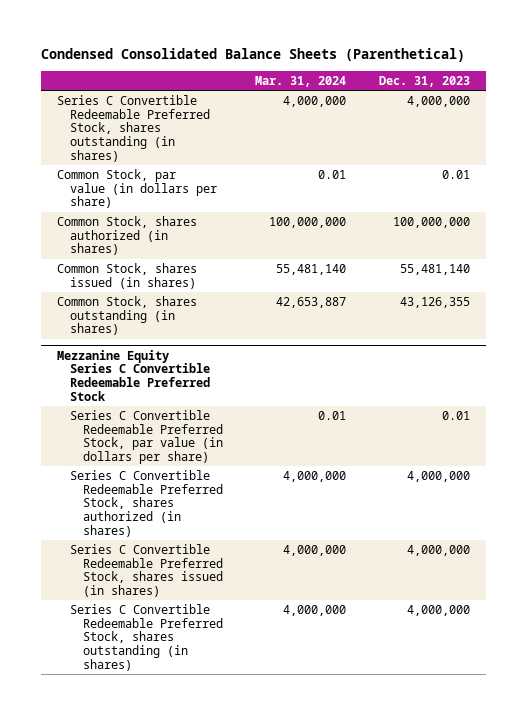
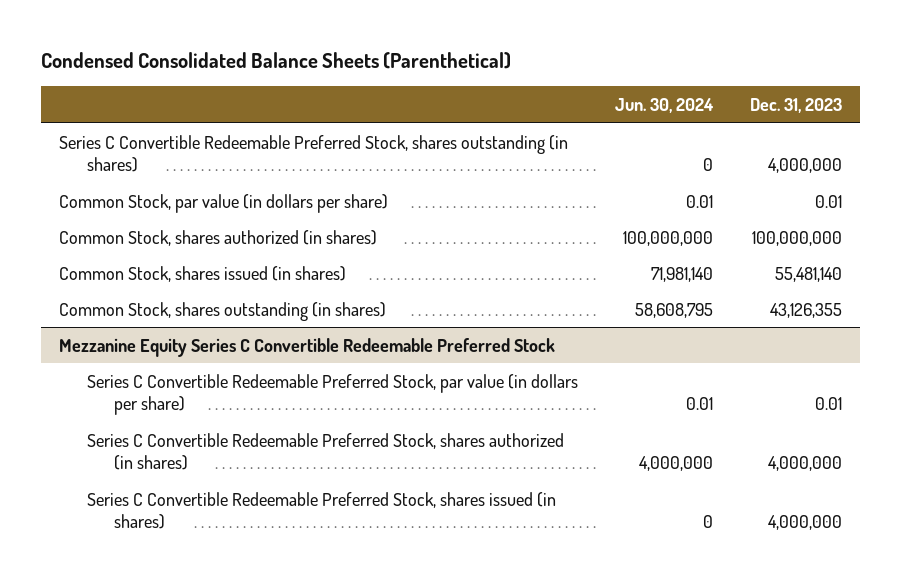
[255,76,347,88] Mar. 31, 2024 -> none
none -> [614,97,714,113] Jun. 30, 2024
[69,603,223,671] Series C Convertible Redeemable Preferred Stock, shares outstanding (in shares) -> none

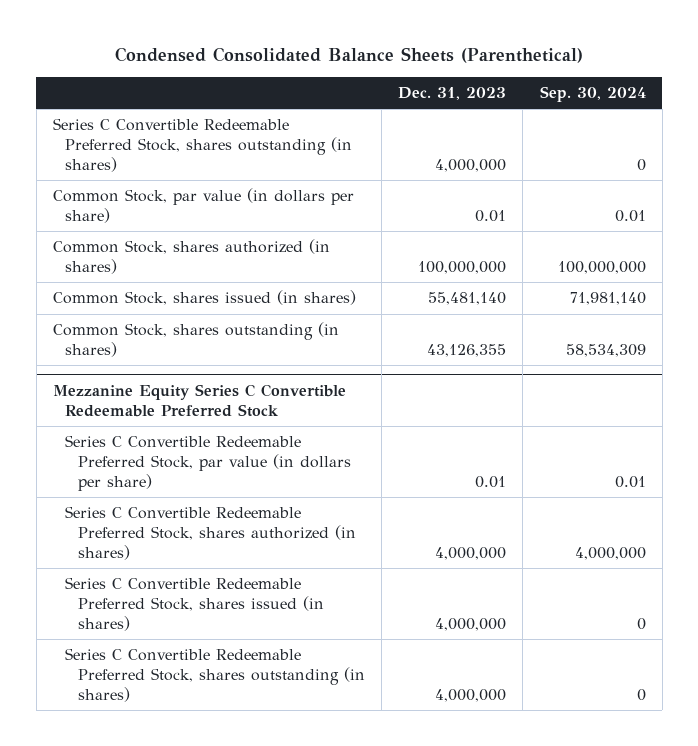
[614,97,714,113] Jun. 30, 2024 -> none
none -> [539,85,646,102] Sep. 30, 2024
none -> [65,648,366,702] Series C Convertible Redeemable Preferred Stock, shares outstanding (in shares)

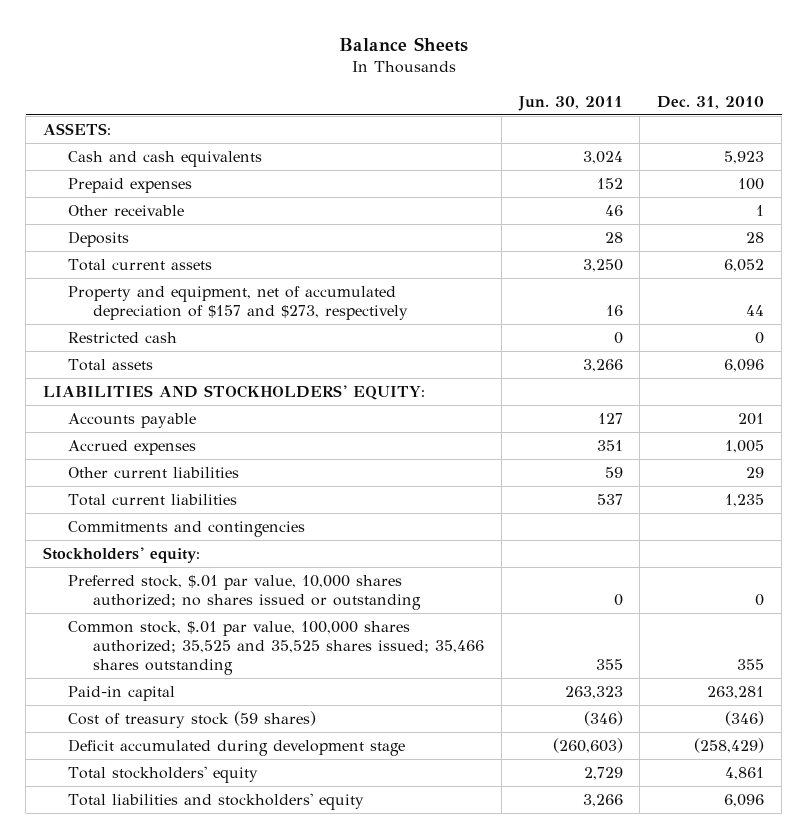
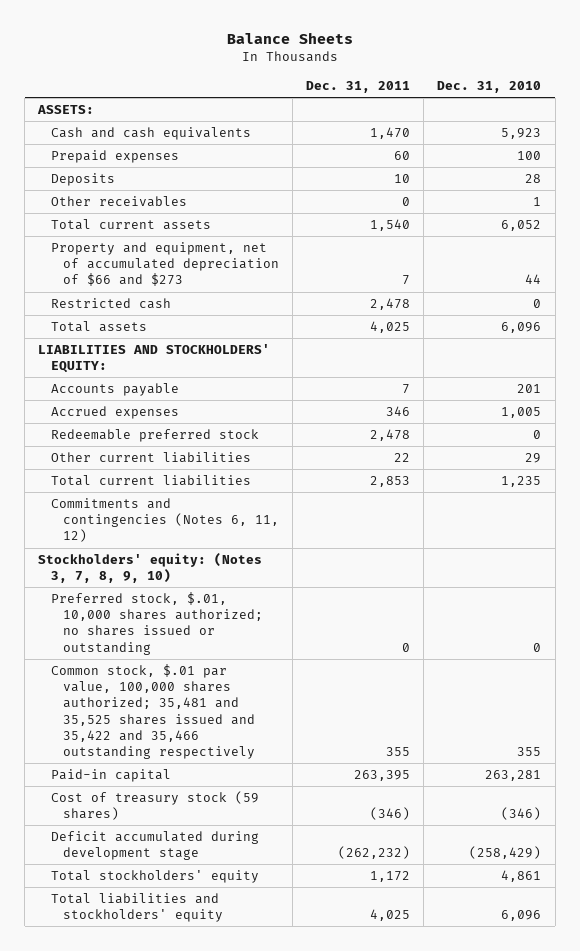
[517,96,623,112] Jun. 30, 2011 -> none
none -> [306,80,411,93] Dec. 31, 2011
[68,204,185,216] Other receivable -> none
none -> [50,195,187,207] Other receivables
[68,285,409,320] Property and equipment, net of accumulated depreciation of $157 and $273, respectively -> [50,241,279,287] Property and equipment, net of accumulated depreciation of $66 and $273
none -> [50,428,259,442] Redeemable preferred stock
[68,520,306,537] Commitments and contingencies -> [50,497,279,543] Commitments and contingencies (Notes 6, 11, 12)
[43,546,201,563] Stockholders' equity: -> [38,552,263,584] Stockholders' equity: (Notes 3, 7, 8, 9, 10)
[68,574,422,610] Preferred stock, $.01 par value, 10,000 shares authorized; no shares issued or outstanding -> [50,591,263,655] Preferred stock, $.01, 10,000 shares authorized; no shares issued or outstanding
[68,620,485,675] Common stock, $.01 par value, 100,000 shares authorized; 35,525 and 35,525 shares issued; 35,466 shares outstanding -> [50,663,255,759] Common stock, $.01 par value, 100,000 shares authorized; 35,481 and 35,525 shares issued and 35,422 and 35,466 outstanding respectively

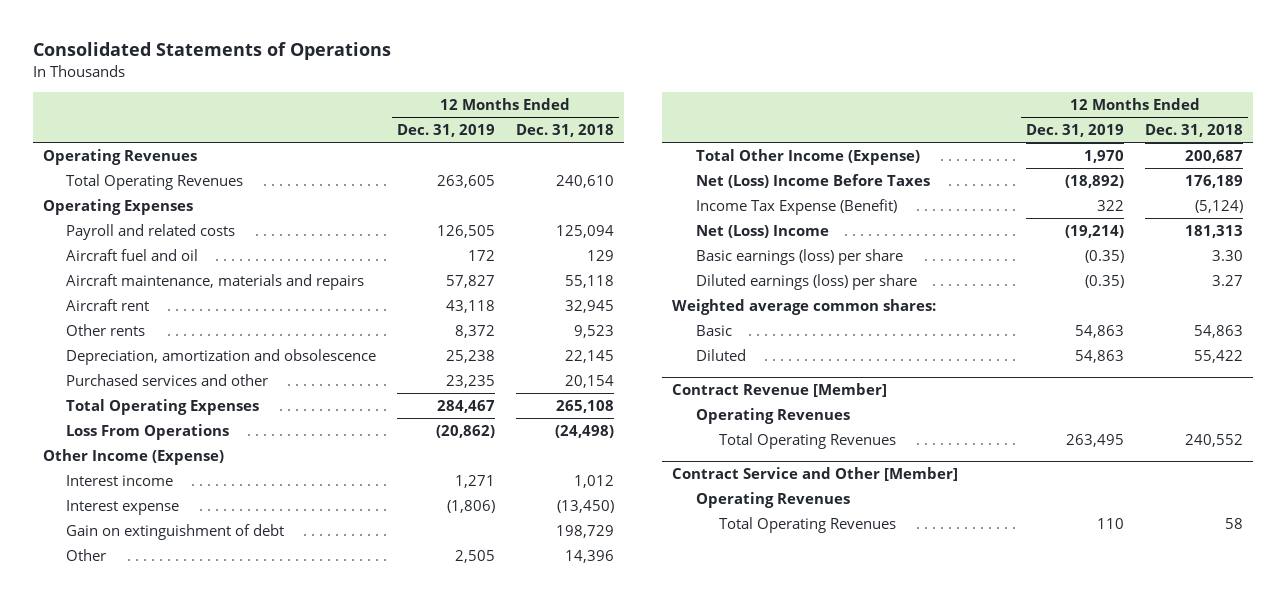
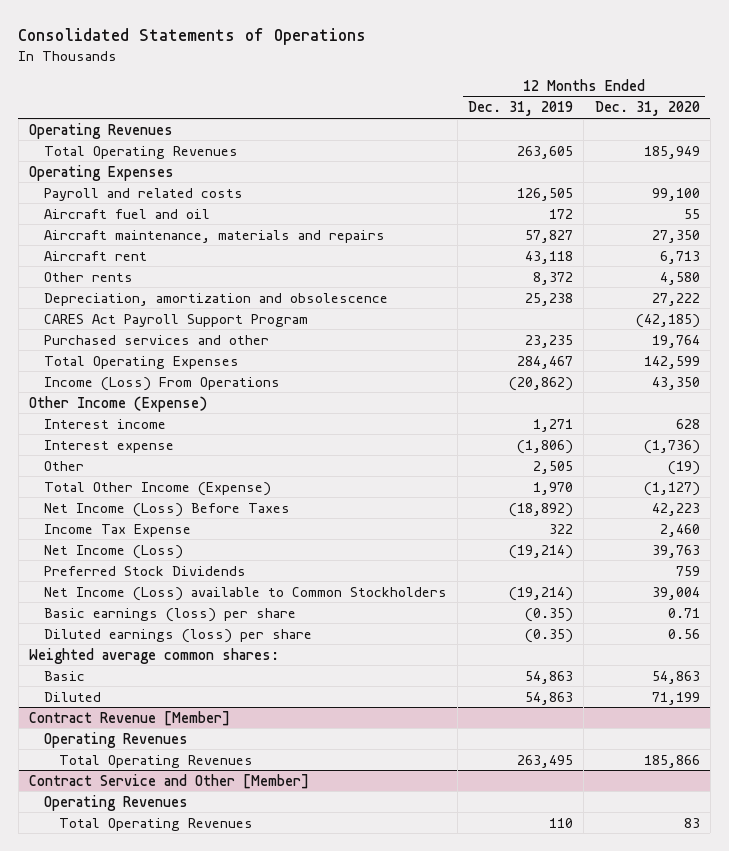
[515,123,614,137] Dec. 31, 2018 -> none
none -> [594,101,700,117] Dec. 31, 2020
none -> [43,313,308,327] CARES Act Payroll Support Program
[66,423,230,440] Loss From Operations -> [43,376,280,391] Income (Loss) From Operations
[66,523,285,540] Gain on extinguishment of debt -> none
[695,173,930,188] Net (Loss) Income Before Taxes -> [43,502,290,517] Net Income (Loss) Before Taxes
[695,198,897,215] Income Tax Expense (Benefit) -> [43,523,191,537] Income Tax Expense
[695,224,829,238] Net (Loss) Income -> [43,544,183,559] Net Income (Loss)
none -> [43,565,246,576] Preferred Stock Dividends
none -> [43,586,447,601] Net Income (Loss) available to Common Stockholders

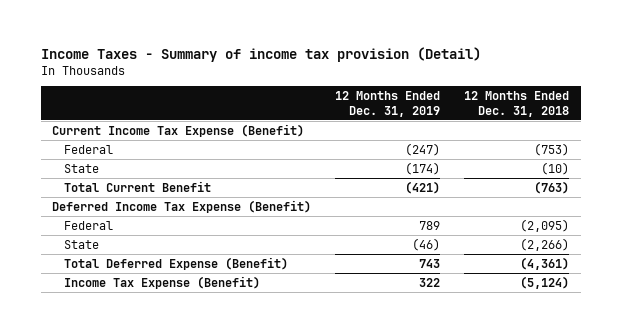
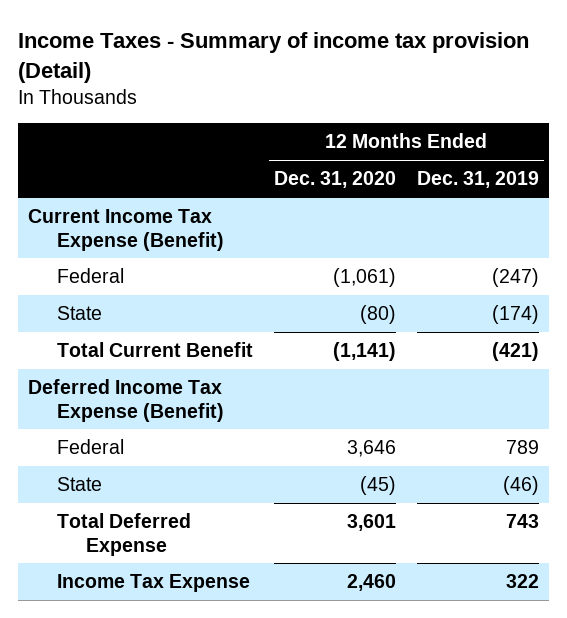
[463,91,569,117] 12 Months Ended Dec. 31, 2018 -> none
none -> [273,171,396,189] Dec. 31, 2020
[63,256,288,270] Total Deferred Expense (Benefit) -> [57,513,192,556] Total Deferred Expense
[63,275,260,289] Income Tax Expense (Benefit) -> [57,574,251,593] Income Tax Expense

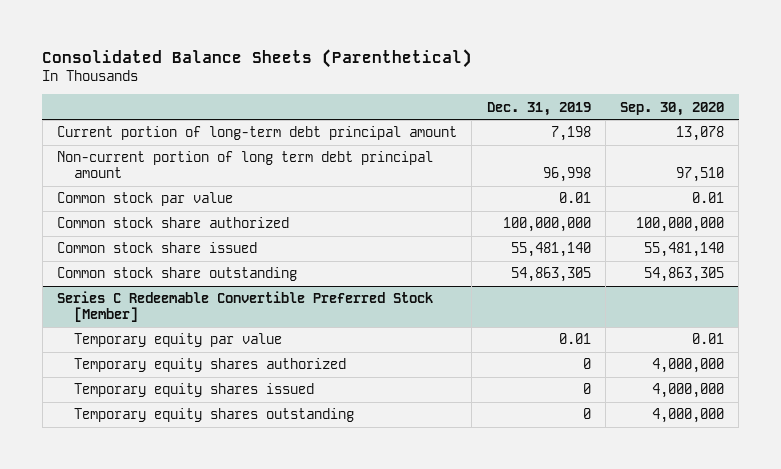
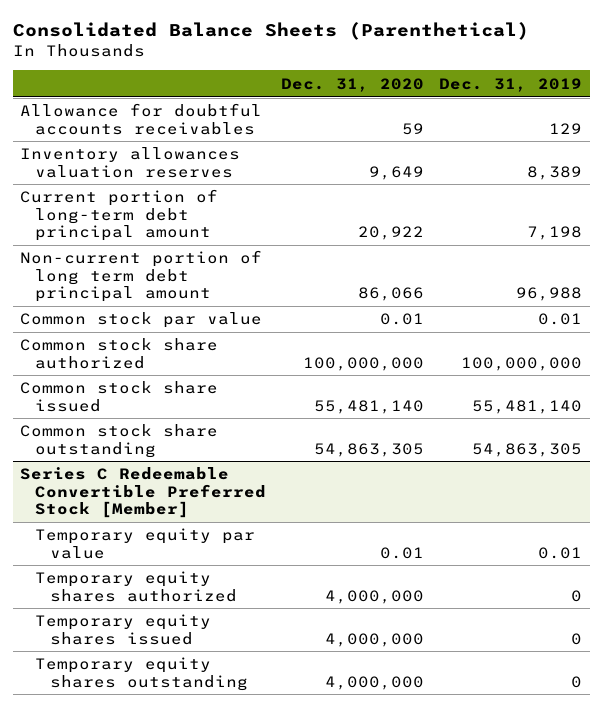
[620,101,725,116] Sep. 30, 2020 -> none
none -> [281,77,425,92] Dec. 31, 2020
none -> [20,103,263,135] Allowance for doubtful accounts receivables
none -> [20,147,241,178] Inventory allowances valuation reserves
[542,167,591,183] 96,998 -> [516,286,583,301] 96,988

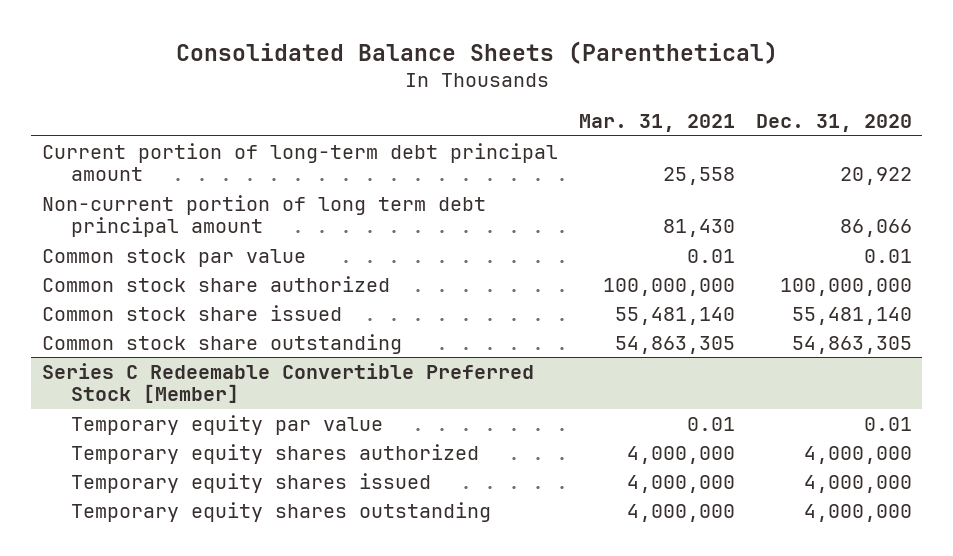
[439,77,583,92] Dec. 31, 2019 -> none
none -> [578,114,735,133] Mar. 31, 2021
[20,103,263,135] Allowance for doubtful accounts receivables -> none
[20,147,241,178] Inventory allowances valuation reserves -> none

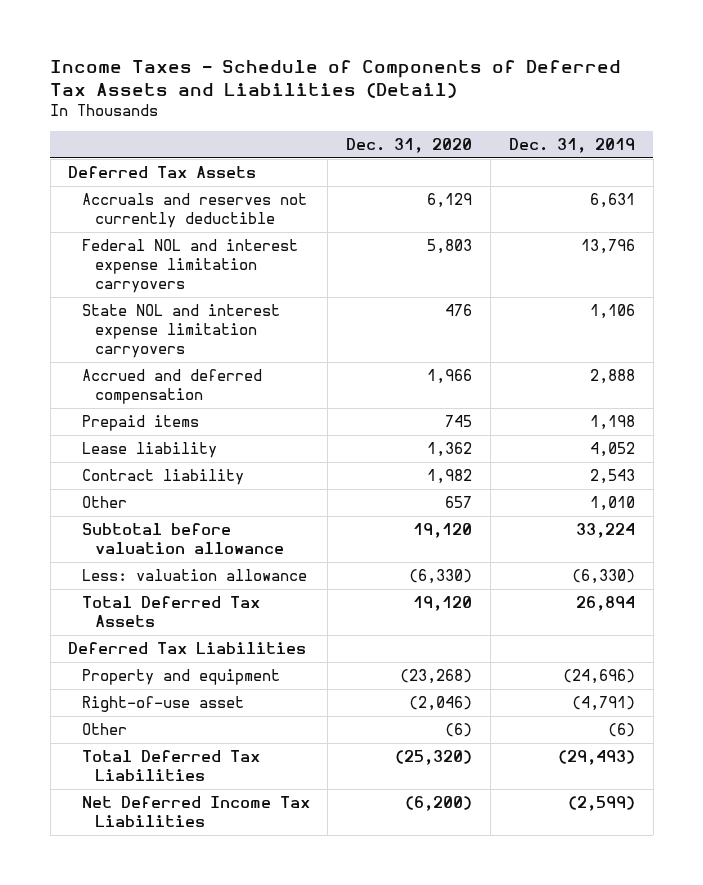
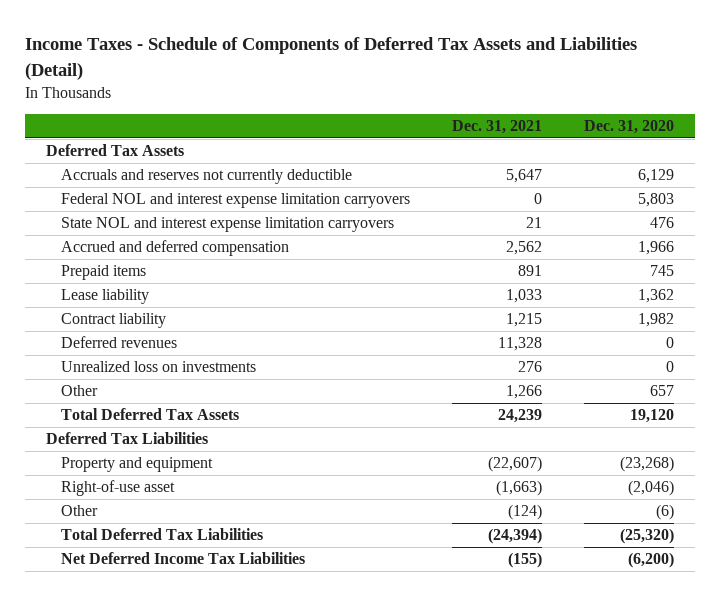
[508,137,635,153] Dec. 31, 2019 -> none
none -> [451,120,542,135] Dec. 31, 2021
none -> [60,336,177,349] Deferred revenues
none -> [60,361,256,373] Unrealized loss on investments
[81,522,284,554] Subtotal before valuation allowance -> none
[81,568,307,581] Less: valuation allowance -> none

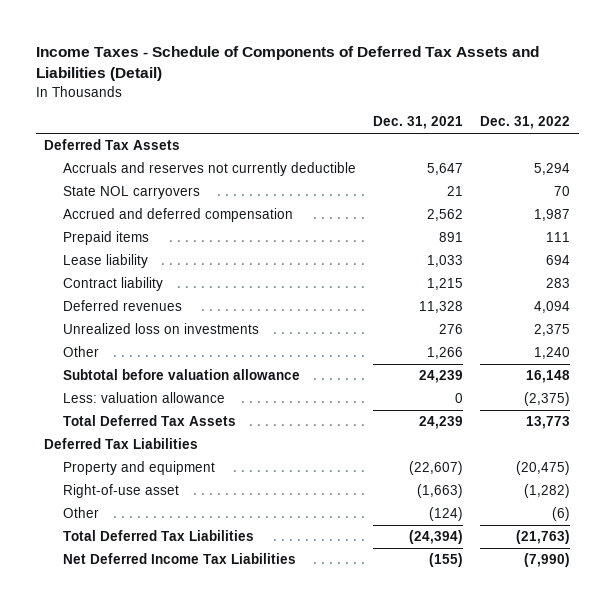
[583,120,674,135] Dec. 31, 2020 -> none
none -> [480,116,571,130] Dec. 31, 2022
[60,193,410,209] Federal NOL and interest expense limitation carryovers -> none
[60,217,394,233] State NOL and interest expense limitation carryovers -> [63,186,201,200] State NOL carryovers
none -> [63,369,301,381] Subtotal before valuation allowance
none -> [63,392,226,404] Less: valuation allowance

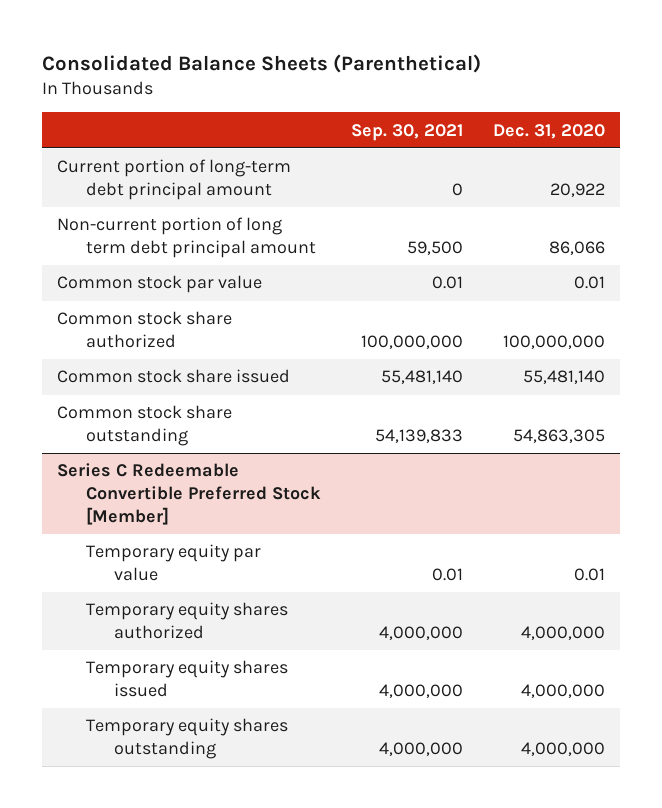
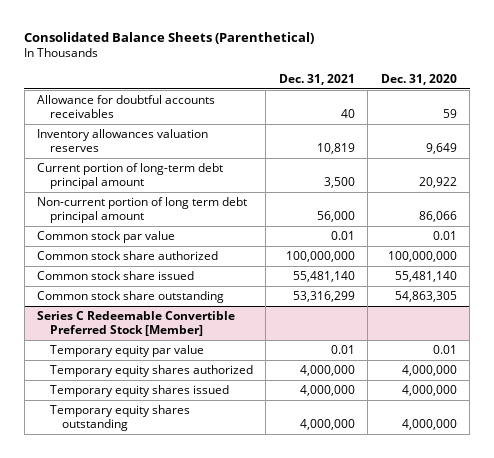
[350,123,463,141] Sep. 30, 2021 -> none
none -> [278,73,355,85] Dec. 31, 2021
none -> [37,95,216,119] Allowance for doubtful accounts receivables
none -> [37,129,209,153] Inventory allowances valuation reserves

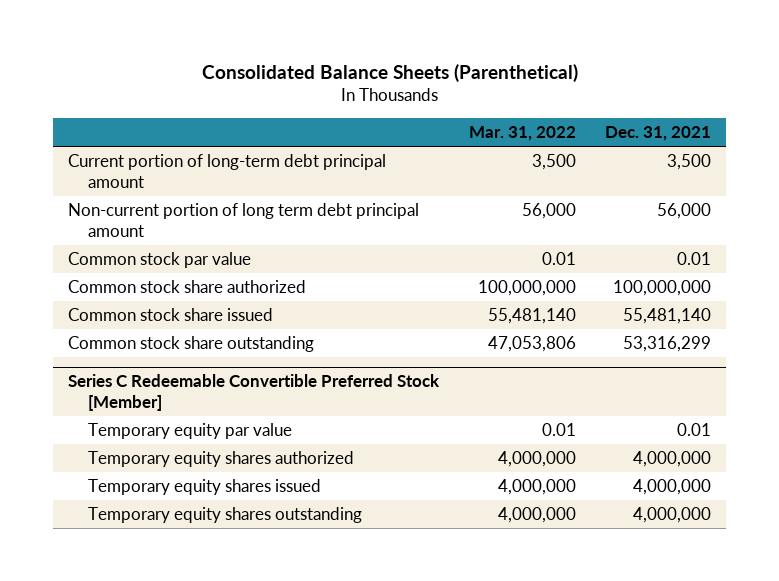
[380,73,457,85] Dec. 31, 2020 -> none
none -> [468,126,576,142] Mar. 31, 2022
[37,95,216,119] Allowance for doubtful accounts receivables -> none
[37,129,209,153] Inventory allowances valuation reserves -> none

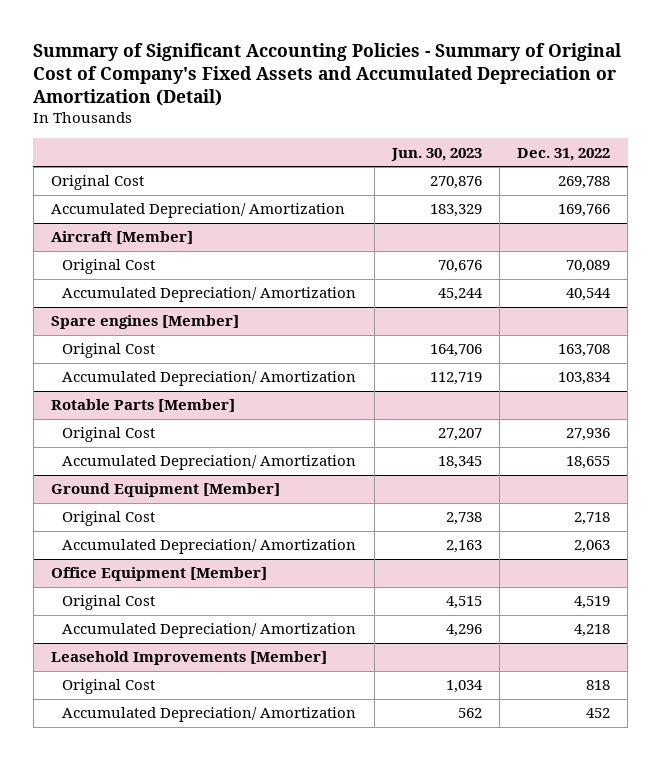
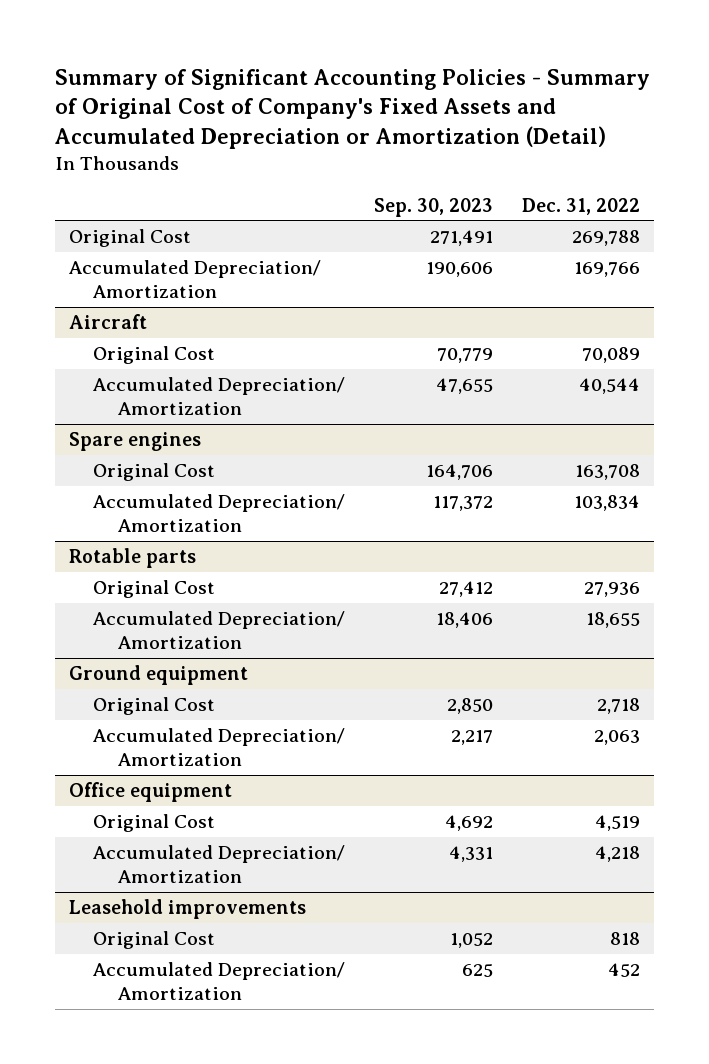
[390,147,482,161] Jun. 30, 2023 -> none
none -> [373,197,493,217] Sep. 30, 2023
[51,231,194,245] Aircraft [Member] -> [68,313,147,329] Aircraft
[51,315,240,330] Spare engines [Member] -> [68,431,201,451] Spare engines
[51,399,236,413] Rotable Parts [Member] -> [68,547,196,568] Rotable parts
[51,483,281,498] Ground Equipment [Member] -> [68,664,248,685] Ground equipment
[51,567,268,582] Office Equipment [Member] -> [68,781,232,802] Office equipment
[51,651,328,666] Leasehold Improvements [Member] -> [68,898,306,919] Leasehold improvements

